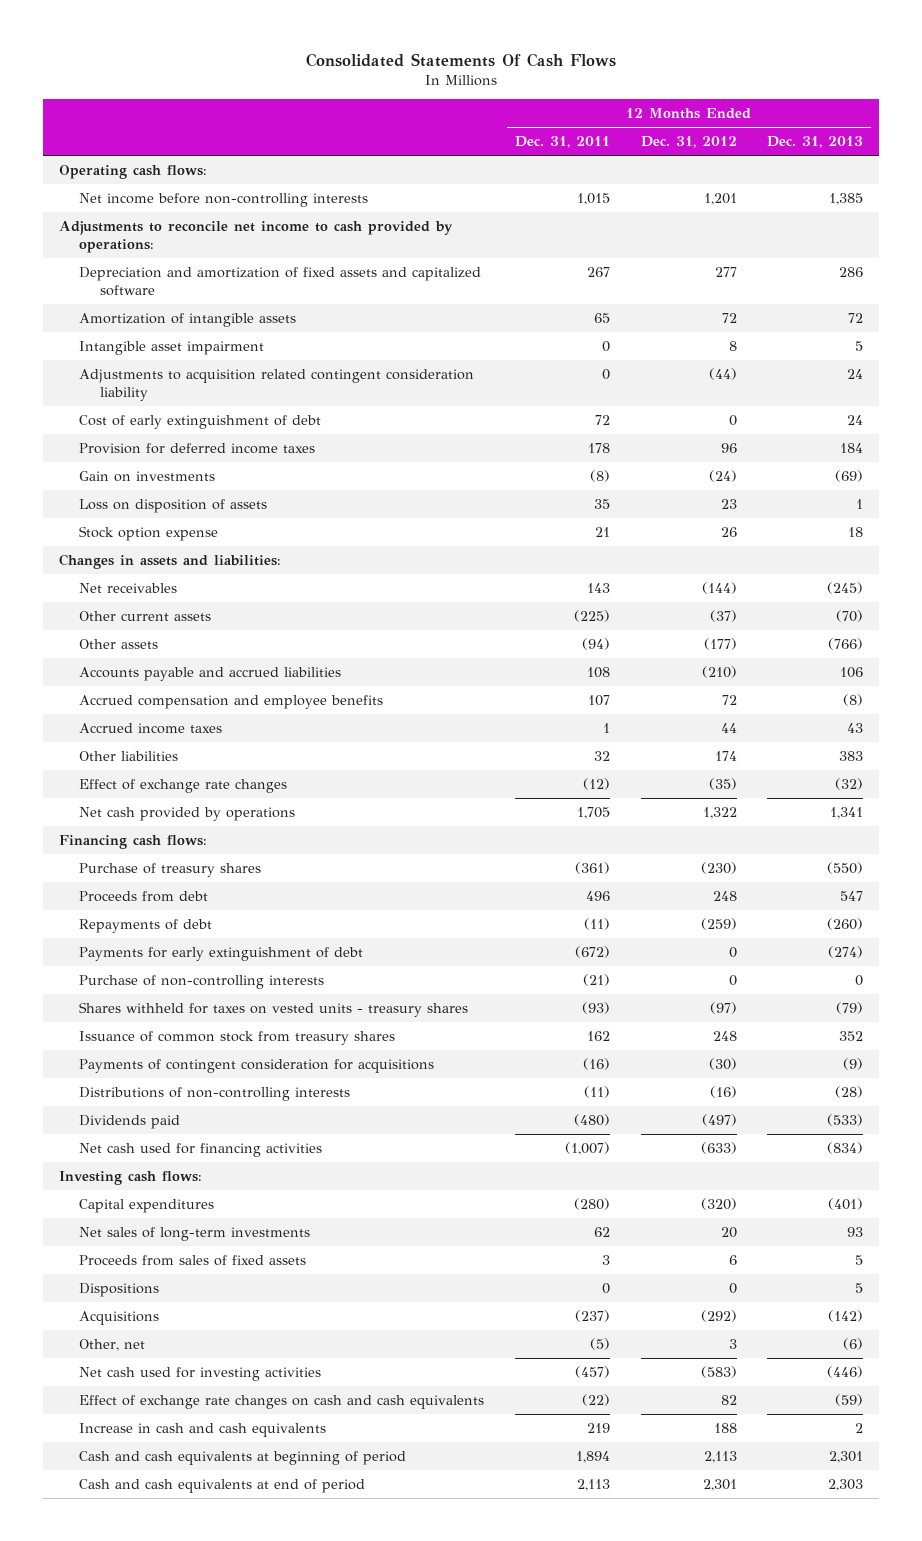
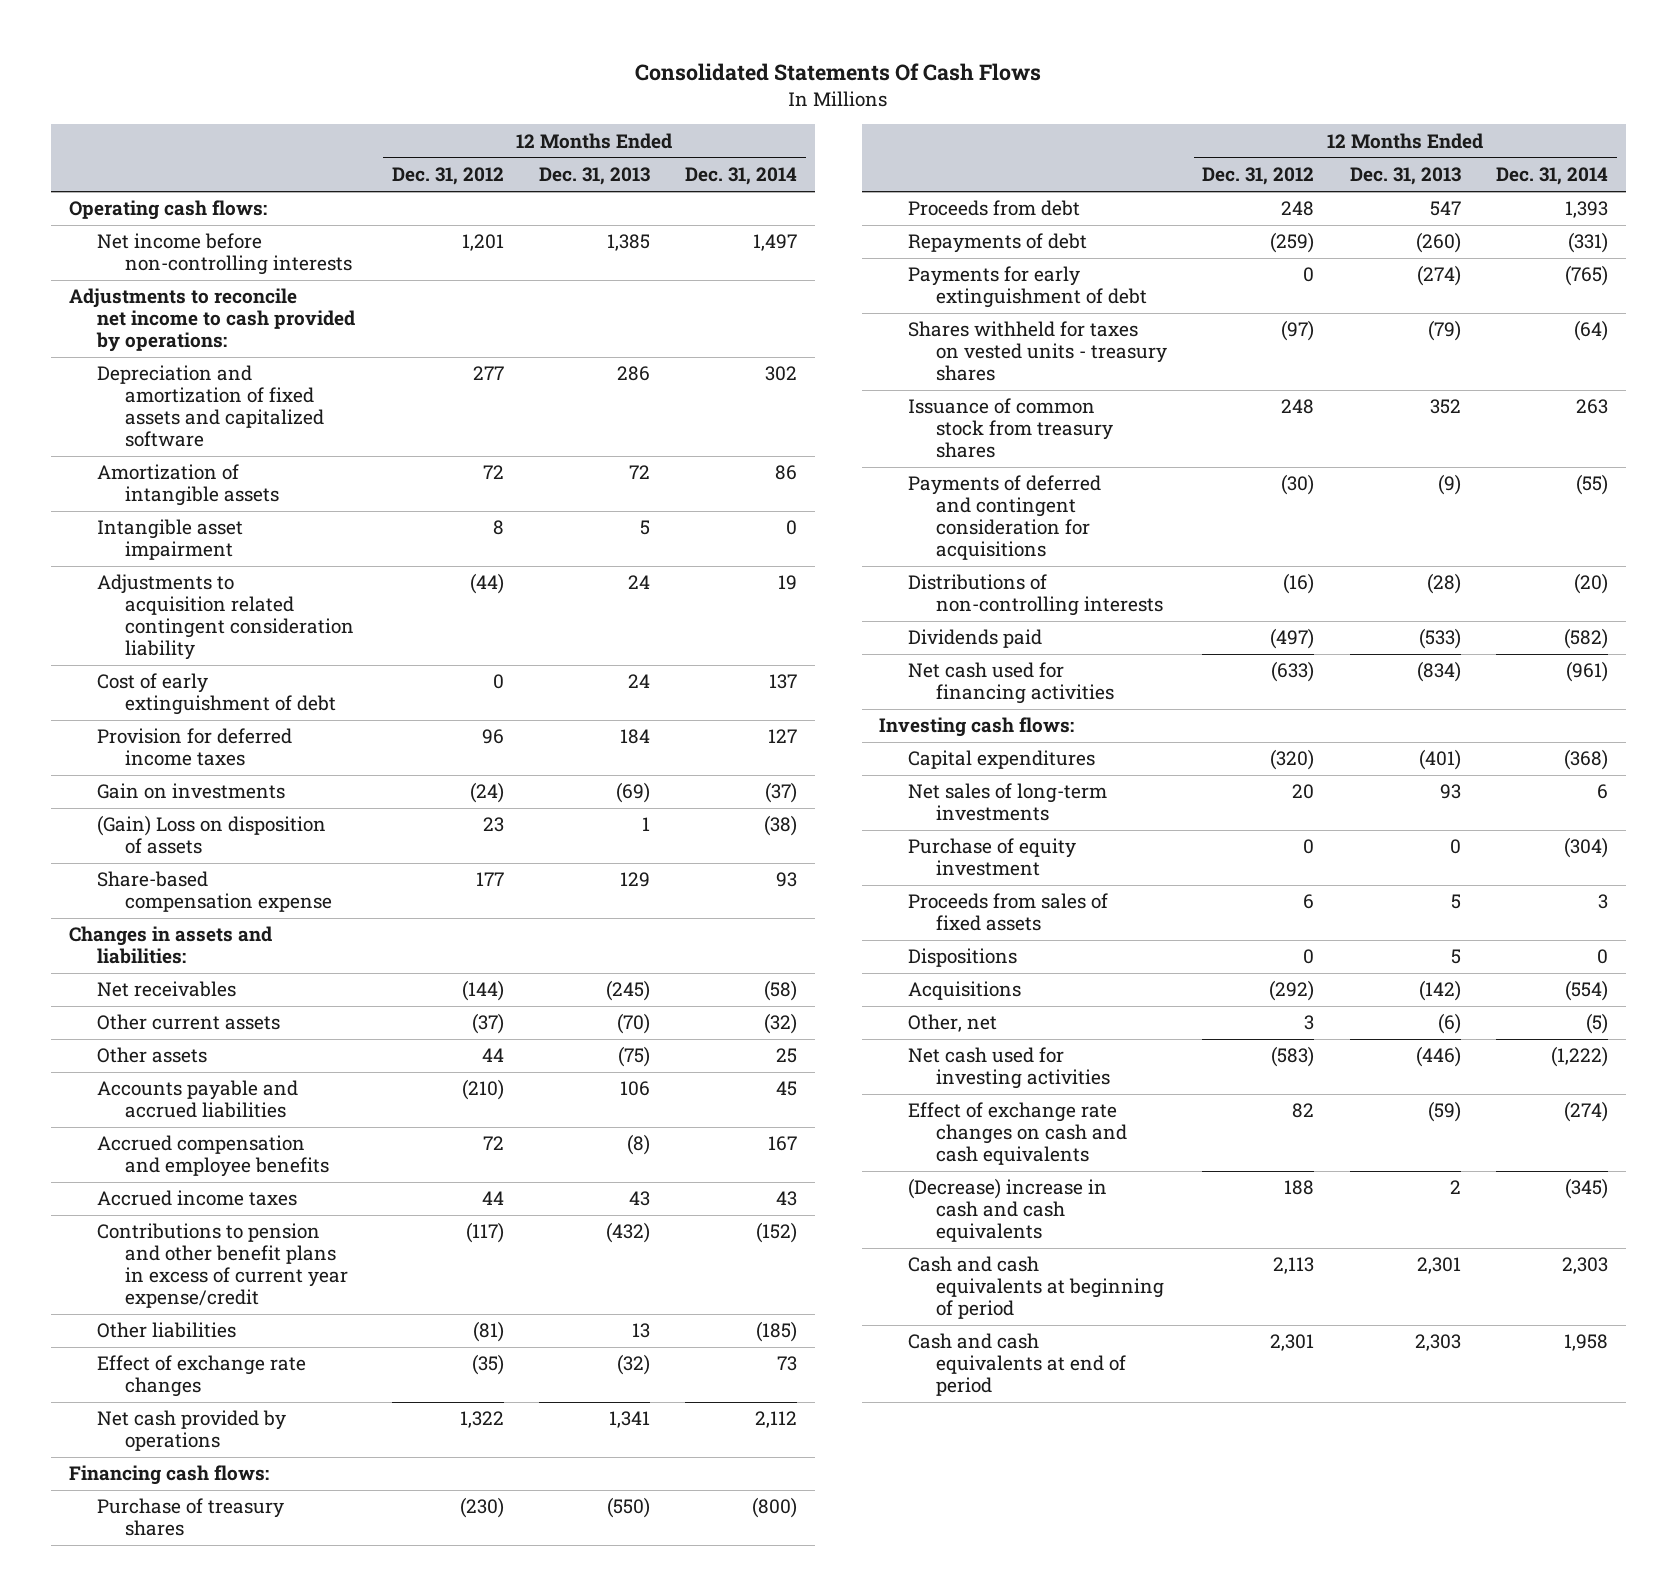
[514,136,610,149] Dec. 31, 2011 -> none
none -> [685,167,798,186] Dec. 31, 2014
[79,525,219,541] Stock option expense -> none
[79,498,268,513] Loss on disposition of assets -> [97,815,327,855] (Gain) Loss on disposition of assets
none -> [97,871,333,913] Share-based compensation expense
[703,637,737,650] (177) -> [481,1048,504,1063] 44
[828,637,864,650] (766) -> [617,1046,650,1068] (75)
none -> [97,1223,349,1308] Contributions to pension and other benefit plans in excess of current year expense/credit
[714,750,737,761] 174 -> [472,1321,504,1343] (81)
[839,750,864,761] 383 -> [631,1323,650,1339] 13
[79,974,325,989] Purchase of non-controlling interests -> none
[79,1058,435,1073] Payments of contingent consideration for acquisitions -> [907,475,1101,560] Payments of deferred and contingent consideration for acquisitions
none -> [907,838,1076,877] Purchase of equity investment
[79,1422,327,1437] Increase in cash and cash equivalents -> [907,1178,1107,1243] (Decrease) increase in cash and cash equivalents

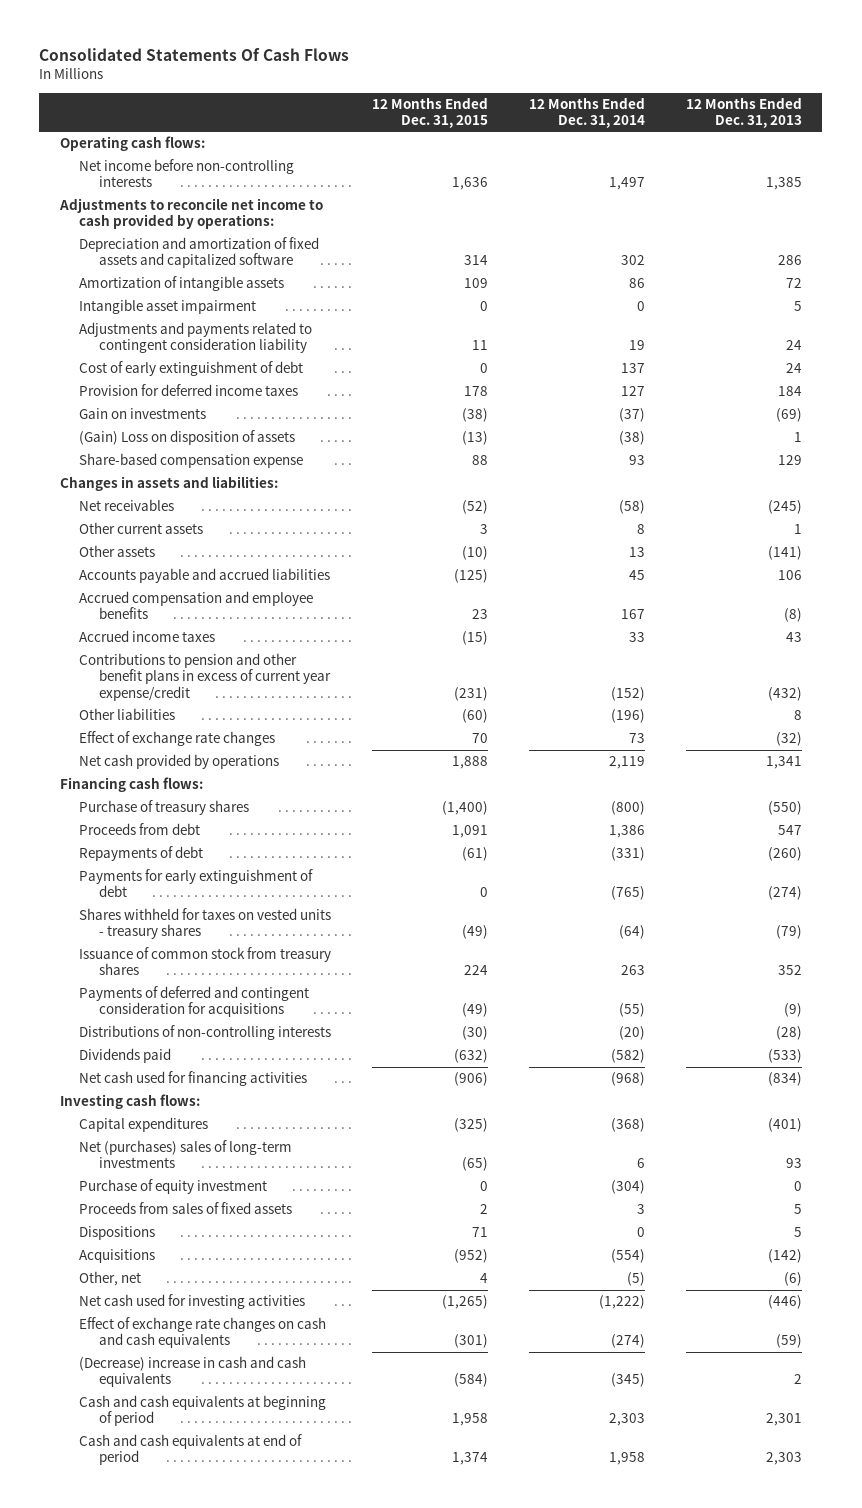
[391,167,504,186] Dec. 31, 2012 -> none
none -> [372,96,489,128] 12 Months Ended Dec. 31, 2015
[97,574,355,660] Adjustments to acquisition related contingent consideration liability -> [79,322,313,354] Adjustments and payments related to contingent consideration liability
[616,1013,650,1035] (70) -> [793,524,802,535] 1
[764,1013,798,1035] (32) -> [636,524,645,535] 8
[617,1046,650,1068] (75) -> [767,546,802,561] (141)
[776,1048,798,1064] 25 -> [628,547,645,558] 13
[776,1191,798,1207] 43 -> [628,632,645,643] 33
[631,1323,650,1339] 13 -> [793,710,802,721] 8
[756,1321,798,1343] (185) -> [610,709,645,724] (196)
[755,1411,798,1429] 2,112 -> [608,756,645,770] 2,119
[1564,201,1608,219] 1,393 -> [608,825,645,839] 1,386
[1565,661,1608,683] (961) -> [610,1072,645,1087] (968)
[907,783,1107,822] Net sales of long-term investments -> [79,1140,293,1169] Net (purchases) sales of long-term investments

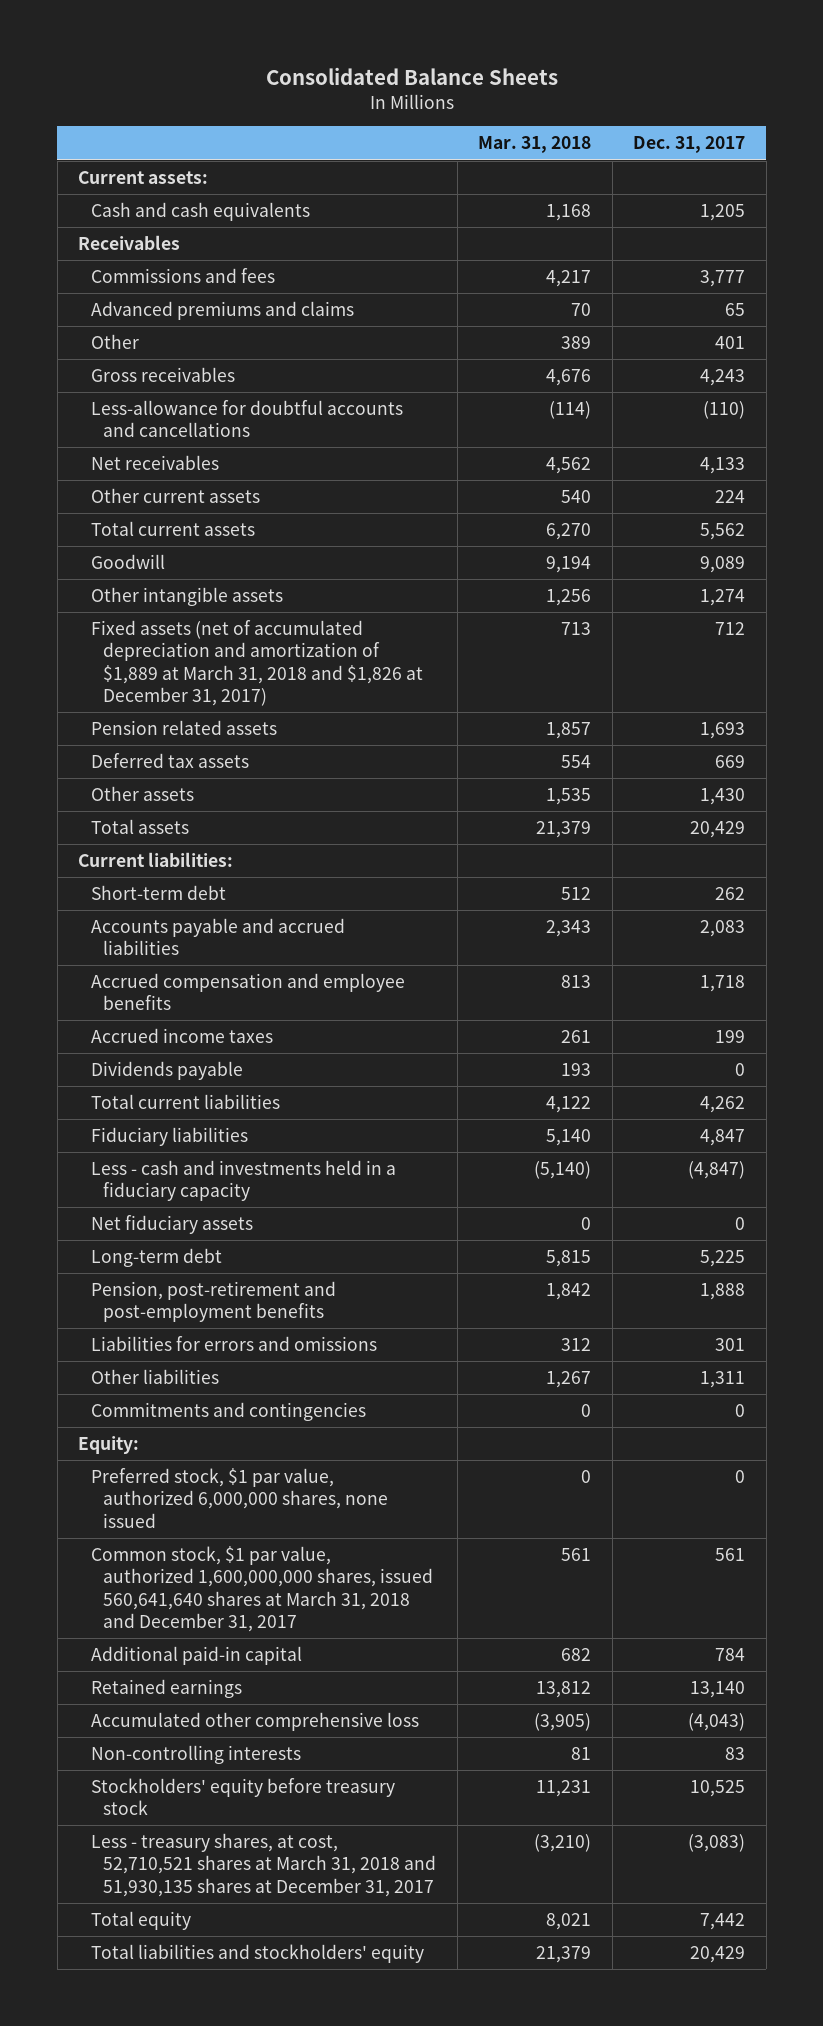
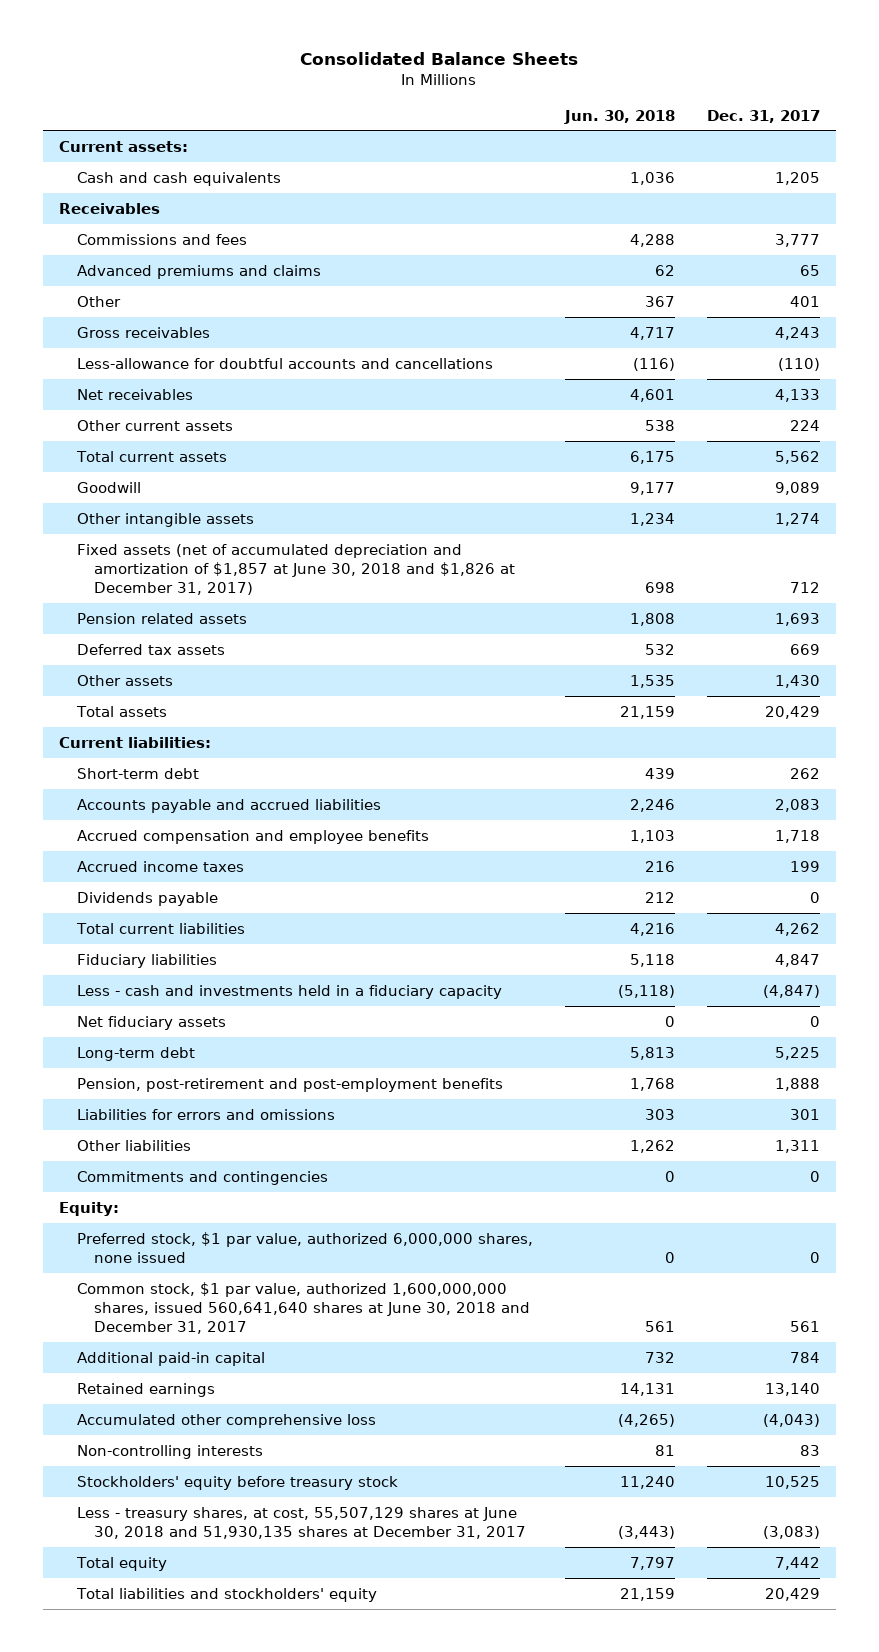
[478,136,592,154] Mar. 31, 2018 -> none
none -> [563,109,675,124] Jun. 30, 2018
[90,619,424,707] Fixed assets (net of accumulated depreciation and amortization of $1,889 at March 31, 2018 and $1,826 at December 31, 2017) -> [76,543,516,595] Fixed assets (net of accumulated depreciation and amortization of $1,857 at June 30, 2018 and $1,826 at December 31, 2017)
[90,1545,434,1633] Common stock, $1 par value, authorized 1,600,000,000 shares, issued 560,641,640 shares at March 31, 2018 and December 31, 2017 -> [76,1281,531,1334] Common stock, $1 par value, authorized 1,600,000,000 shares, issued 560,641,640 shares at June 30, 2018 and December 31, 2017
[90,1832,437,1897] Less - treasury shares, at cost, 52,710,521 shares at March 31, 2018 and 51,930,135 shares at December 31, 2017 -> [76,1506,527,1539] Less - treasury shares, at cost, 55,507,129 shares at June 30, 2018 and 51,930,135 shares at December 31, 2017

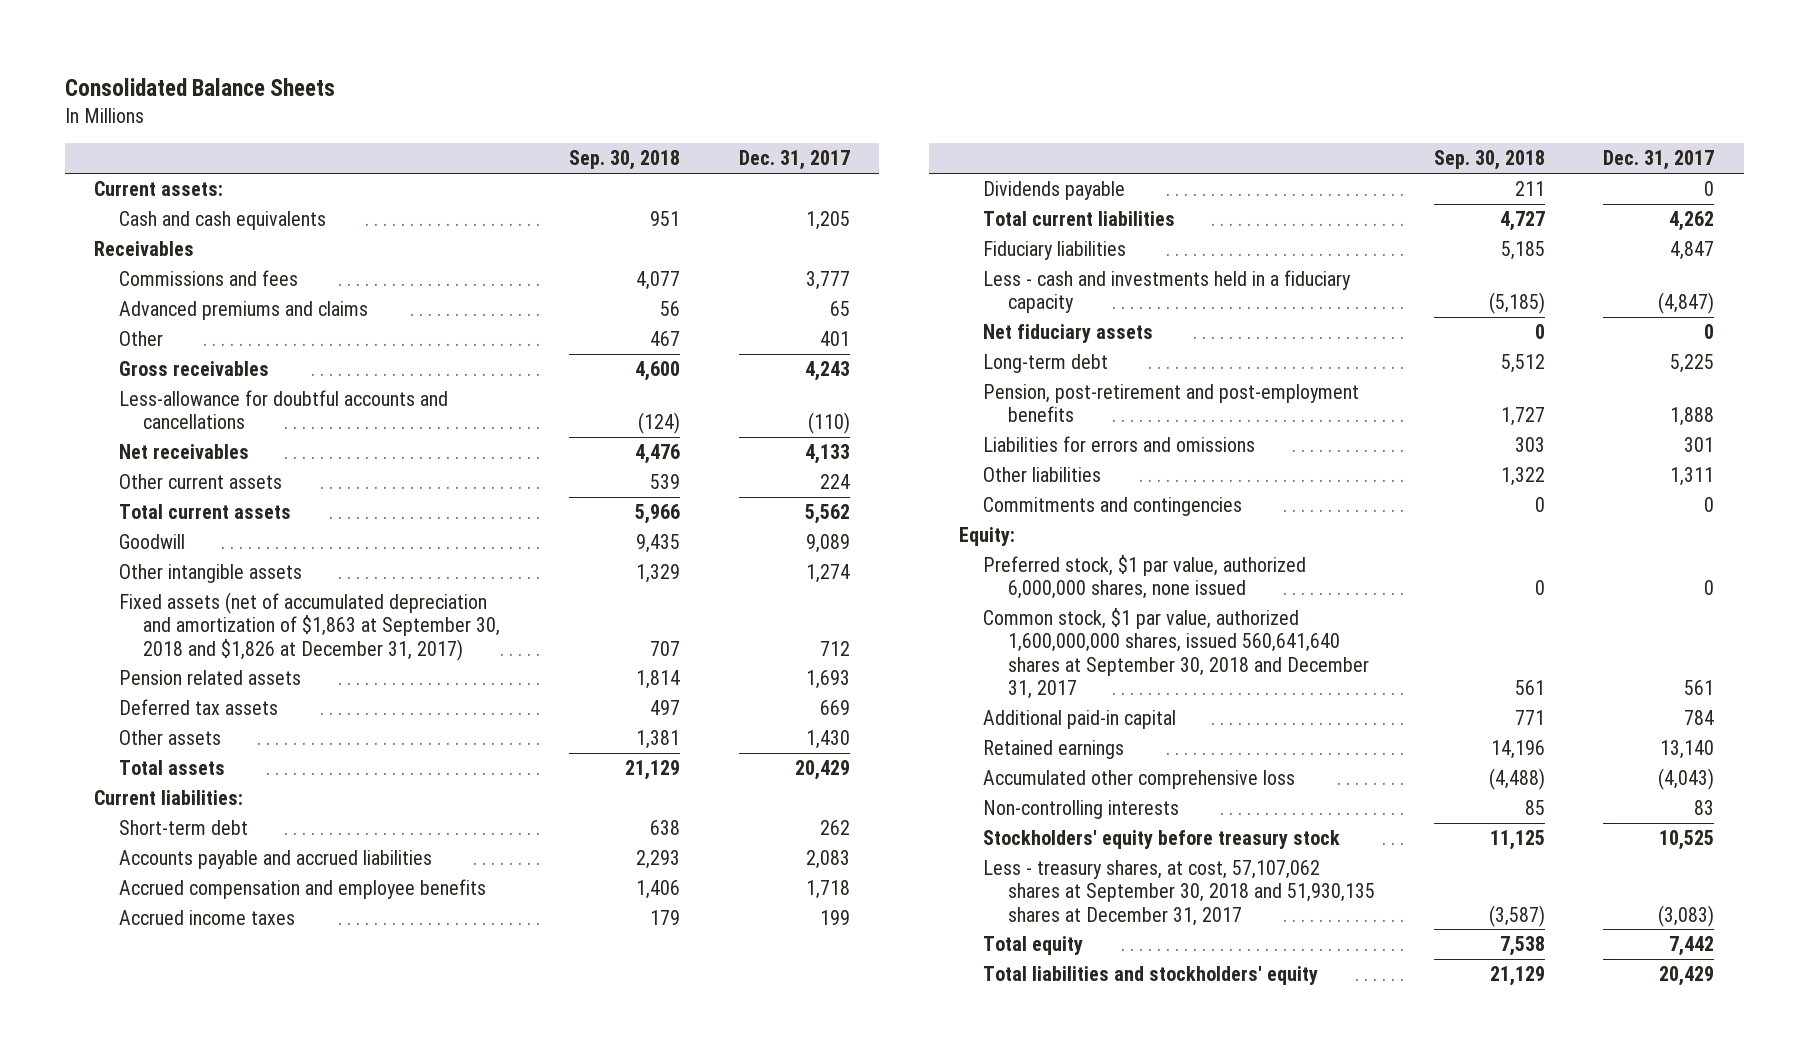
[563,109,675,124] Jun. 30, 2018 -> none
none -> [569,150,681,171] Sep. 30, 2018
[76,543,516,595] Fixed assets (net of accumulated depreciation and amortization of $1,857 at June 30, 2018 and $1,826 at December 31, 2017) -> [118,592,501,661] Fixed assets (net of accumulated depreciation and amortization of $1,863 at September 30, 2018 and $1,826 at December 31, 2017)
[76,1281,531,1334] Common stock, $1 par value, authorized 1,600,000,000 shares, issued 560,641,640 shares at June 30, 2018 and December 31, 2017 -> [983,608,1369,699] Common stock, $1 par value, authorized 1,600,000,000 shares, issued 560,641,640 shares at September 30, 2018 and December 31, 2017
[76,1506,527,1539] Less - treasury shares, at cost, 55,507,129 shares at June 30, 2018 and 51,930,135 shares at December 31, 2017 -> [983,860,1375,926] Less - treasury shares, at cost, 57,107,062 shares at September 30, 2018 and 51,930,135 shares at December 31, 2017

